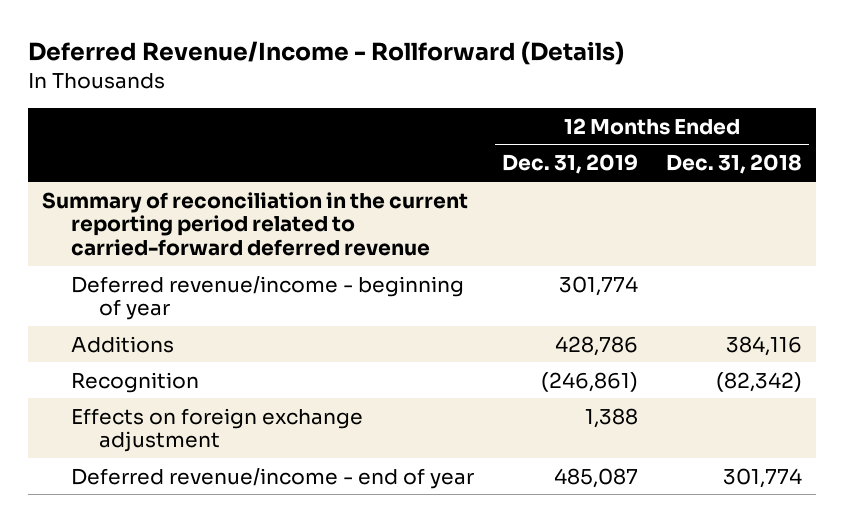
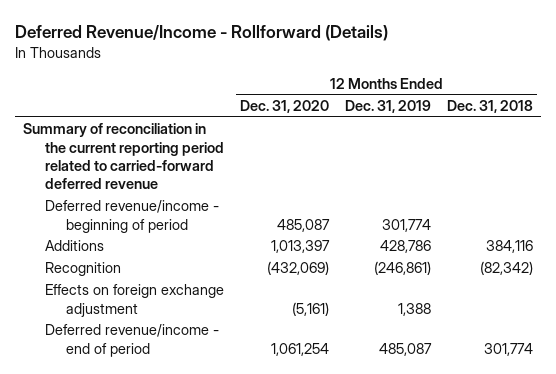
none -> [239,99,329,113] Dec. 31, 2020
[70,275,464,321] Deferred revenue/income - beginning of year -> [44,200,219,233] Deferred revenue/income - beginning of period
[70,467,474,489] Deferred revenue/income - end of year -> [44,324,219,357] Deferred revenue/income - end of period

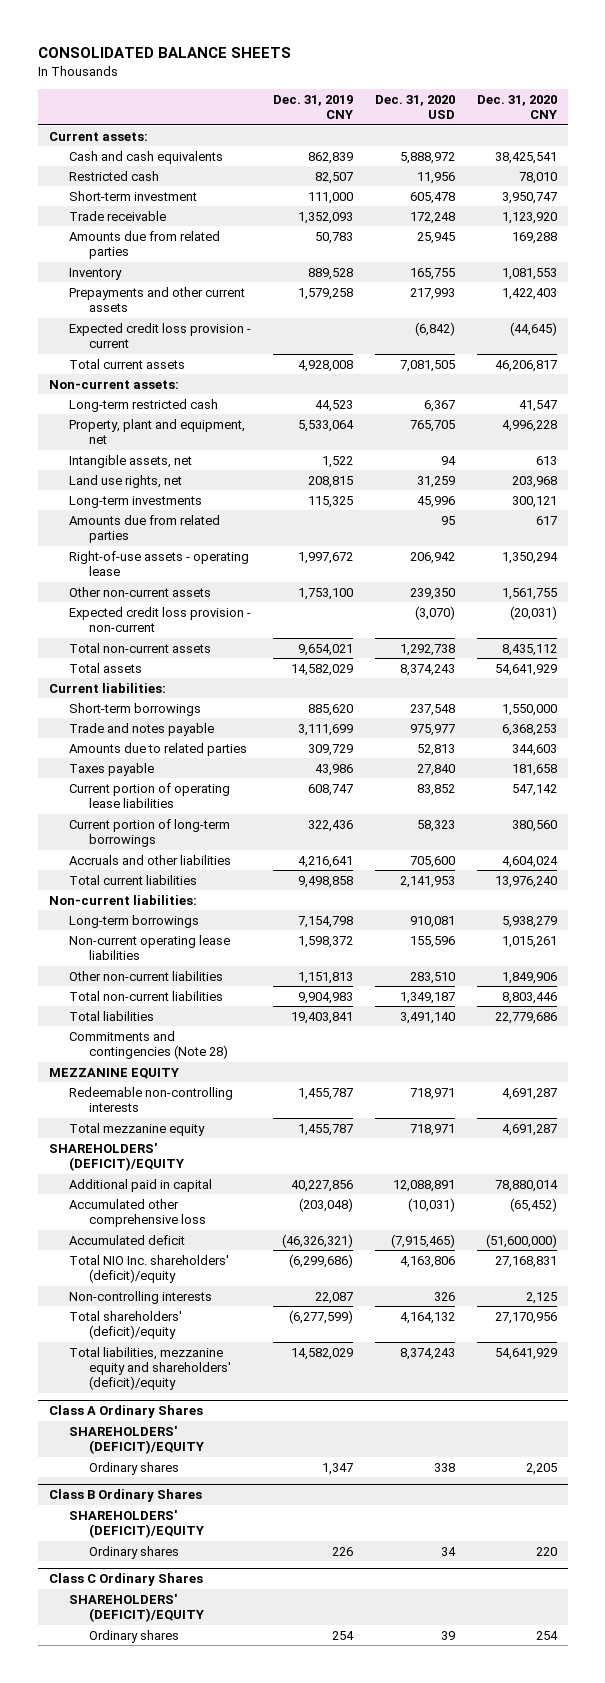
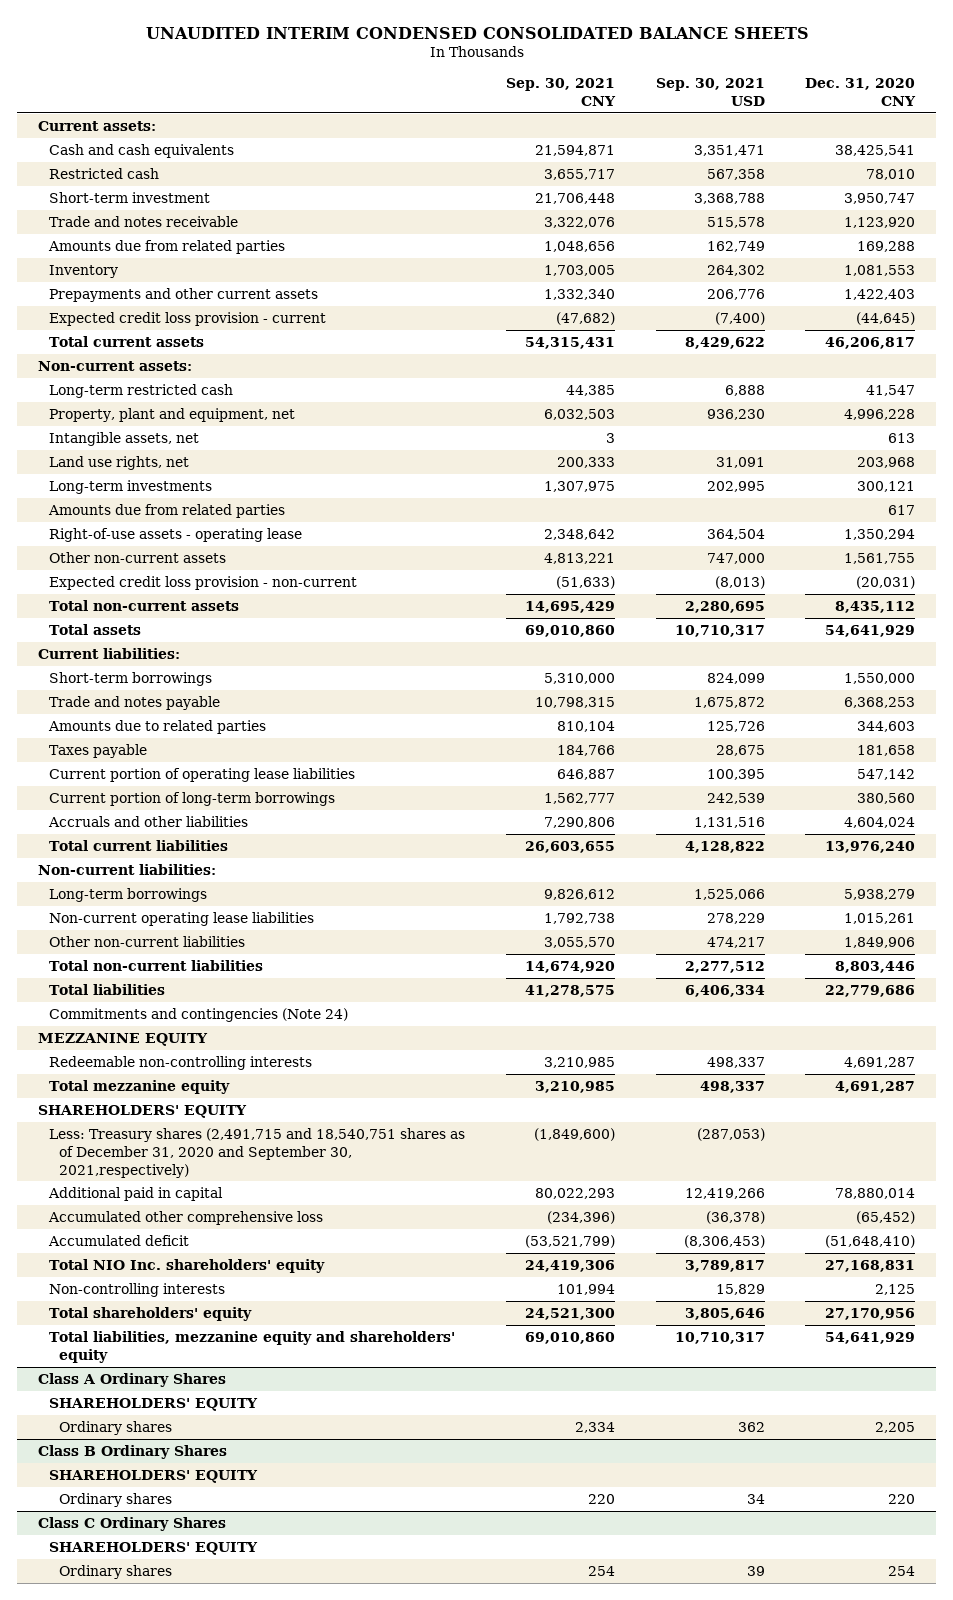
[37,47,291,59] CONSOLIDATED BALANCE SHEETS -> [145,26,809,39] UNAUDITED INTERIM CONDENSED CONSOLIDATED BALANCE SHEETS
[272,95,353,120] Dec. 31, 2019 CNY -> none
[374,95,455,120] Dec. 31, 2020 USD -> none
none -> [505,78,616,106] Sep. 30, 2021 CNY
none -> [655,78,765,106] Sep. 30, 2021 USD
[68,210,166,221] Trade receivable -> [48,215,238,227] Trade and notes receivable
[68,1030,229,1060] Commitments and contingencies (Note 28) -> [48,1007,348,1022] Commitments and contingencies (Note 24)
[48,1142,184,1172] SHAREHOLDERS' (DEFICIT)/EQUITY -> [37,1104,247,1118] SHAREHOLDERS' EQUITY
none -> [48,1127,465,1178] Less: Treasury shares (2,491,715 and 18,540,751 shares as of December 31, 2020 and September 30, 2021,respectively)
[485,1233,557,1248] (51,600,000) -> [825,1234,916,1248] (51,648,410)
[68,1254,229,1284] Total NIO Inc. shareholders' (deficit)/equity -> [48,1258,325,1273] Total NIO Inc. shareholders' equity
[68,1310,182,1340] Total shareholders' (deficit)/equity -> [48,1306,252,1321] Total shareholders' equity
[68,1346,232,1391] Total liabilities, mezzanine equity and shareholders' (deficit)/equity -> [48,1330,455,1363] Total liabilities, mezzanine equity and shareholders' equity
[68,1425,205,1455] SHAREHOLDERS' (DEFICIT)/EQUITY -> [48,1397,258,1411] SHAREHOLDERS' EQUITY
[68,1509,205,1539] SHAREHOLDERS' (DEFICIT)/EQUITY -> [48,1469,258,1483] SHAREHOLDERS' EQUITY
[68,1593,205,1623] SHAREHOLDERS' (DEFICIT)/EQUITY -> [48,1541,258,1555] SHAREHOLDERS' EQUITY

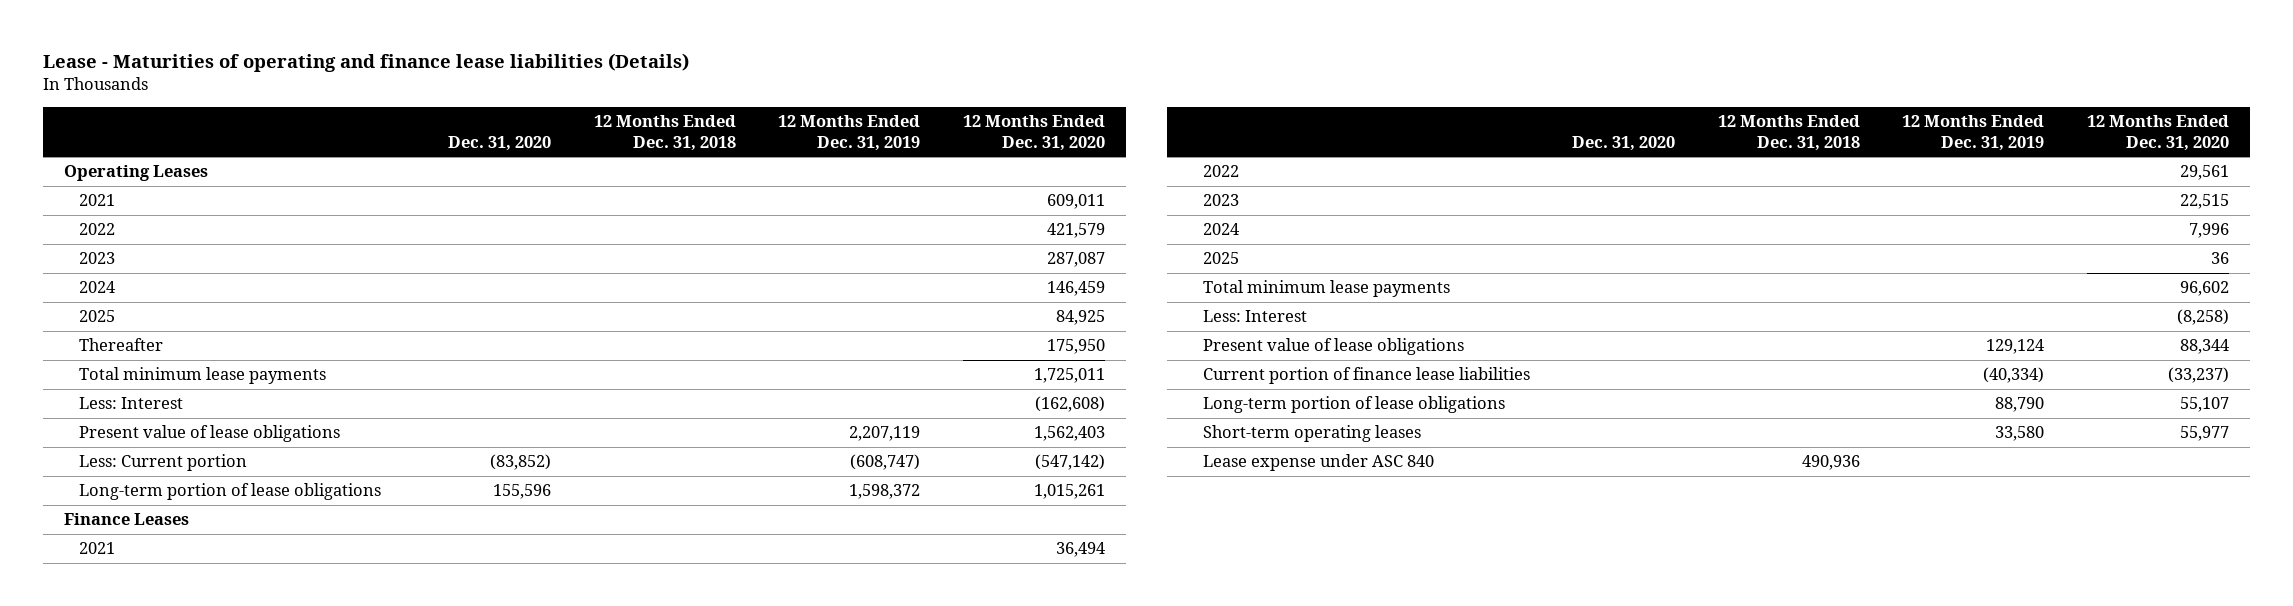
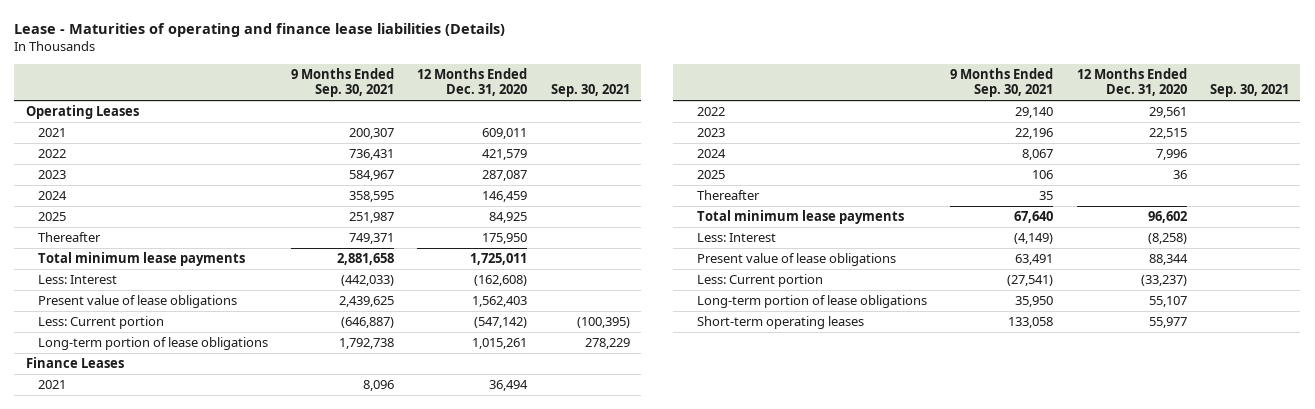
[448,135,552,151] Dec. 31, 2020 -> none
[593,114,736,151] 12 Months Ended Dec. 31, 2018 -> none
[778,114,921,151] 12 Months Ended Dec. 31, 2019 -> none
none -> [291,68,395,98] 9 Months Ended Sep. 30, 2021
none -> [550,84,630,98] Sep. 30, 2021
none -> [697,190,761,201] Thereafter
[1202,367,1530,385] Current portion of finance lease liabilities -> [697,274,824,288] Less: Current portion
[1202,454,1434,472] Lease expense under ASC 840 -> none

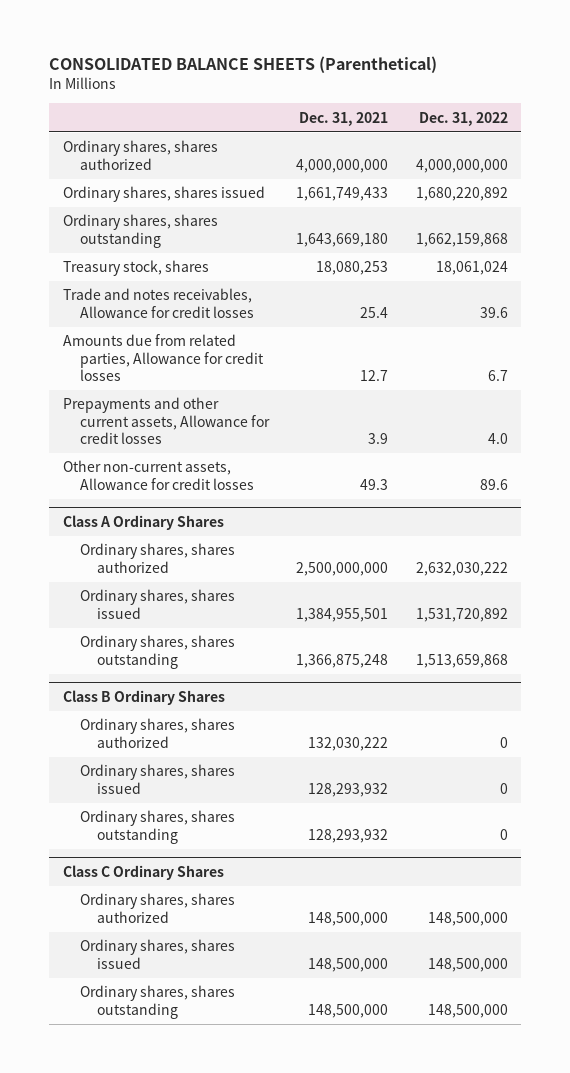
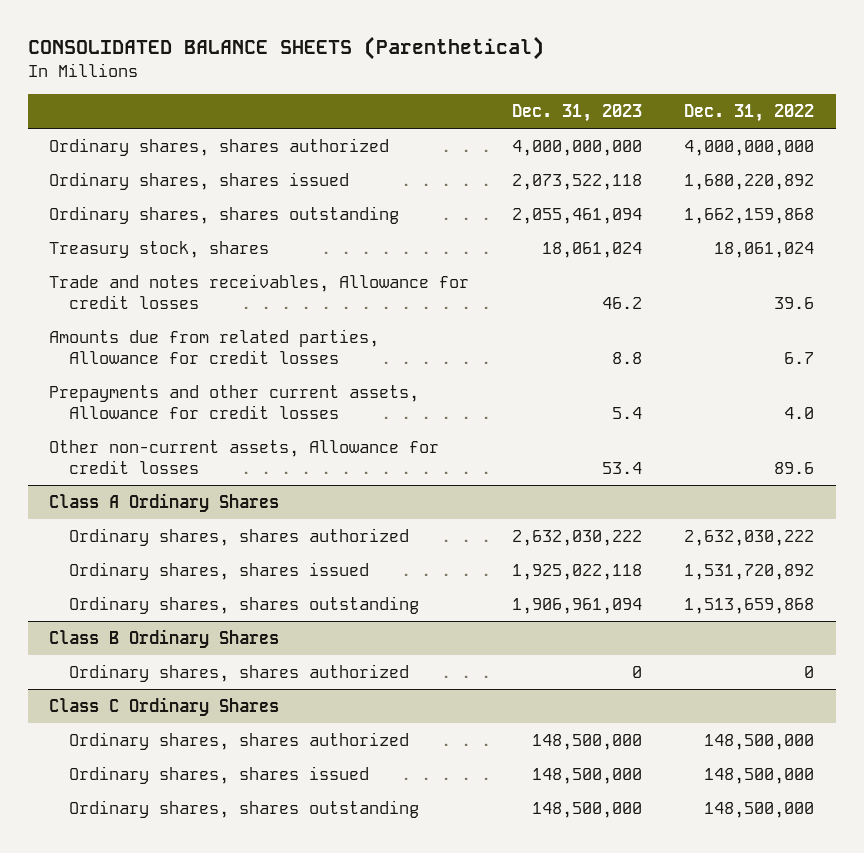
[299,111,389,126] Dec. 31, 2021 -> none
none -> [511,104,642,123] Dec. 31, 2023
[79,764,235,794] Ordinary shares, shares issued -> none
[79,810,235,844] Ordinary shares, shares outstanding -> none

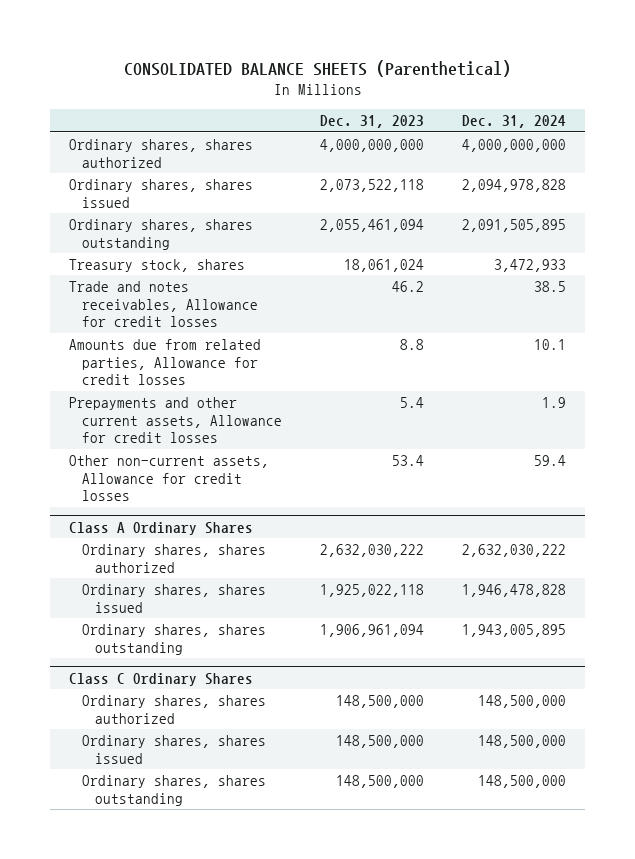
[684,104,815,123] Dec. 31, 2022 -> none
none -> [462,115,567,129] Dec. 31, 2024
[49,628,280,648] Class B Ordinary Shares -> none
[69,663,410,682] Ordinary shares, shares authorized -> none

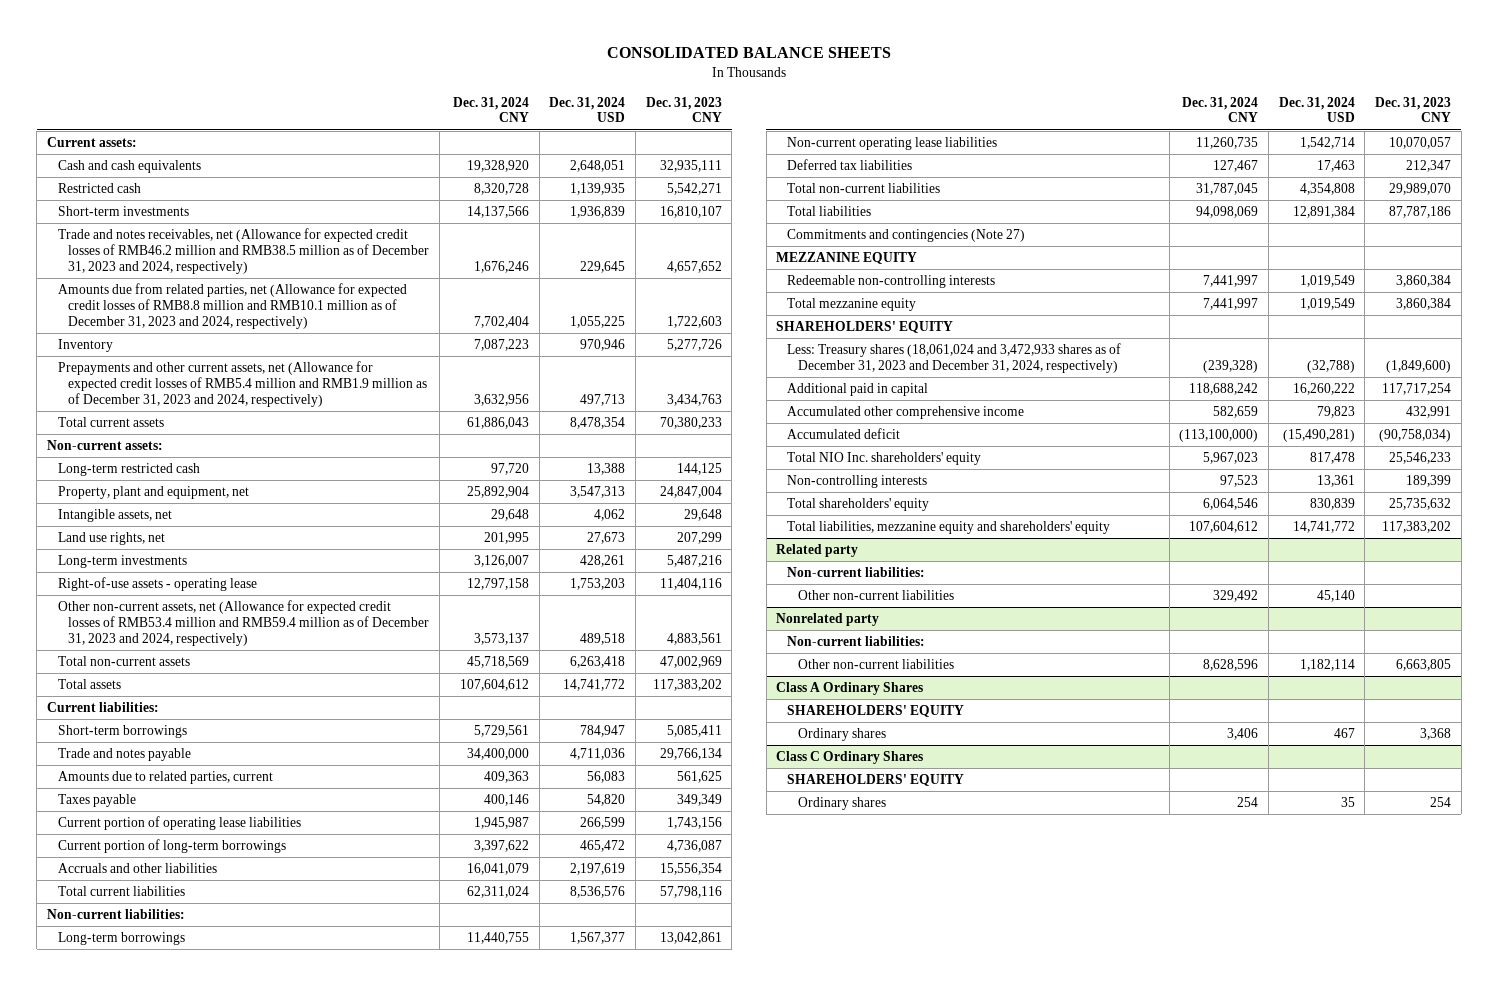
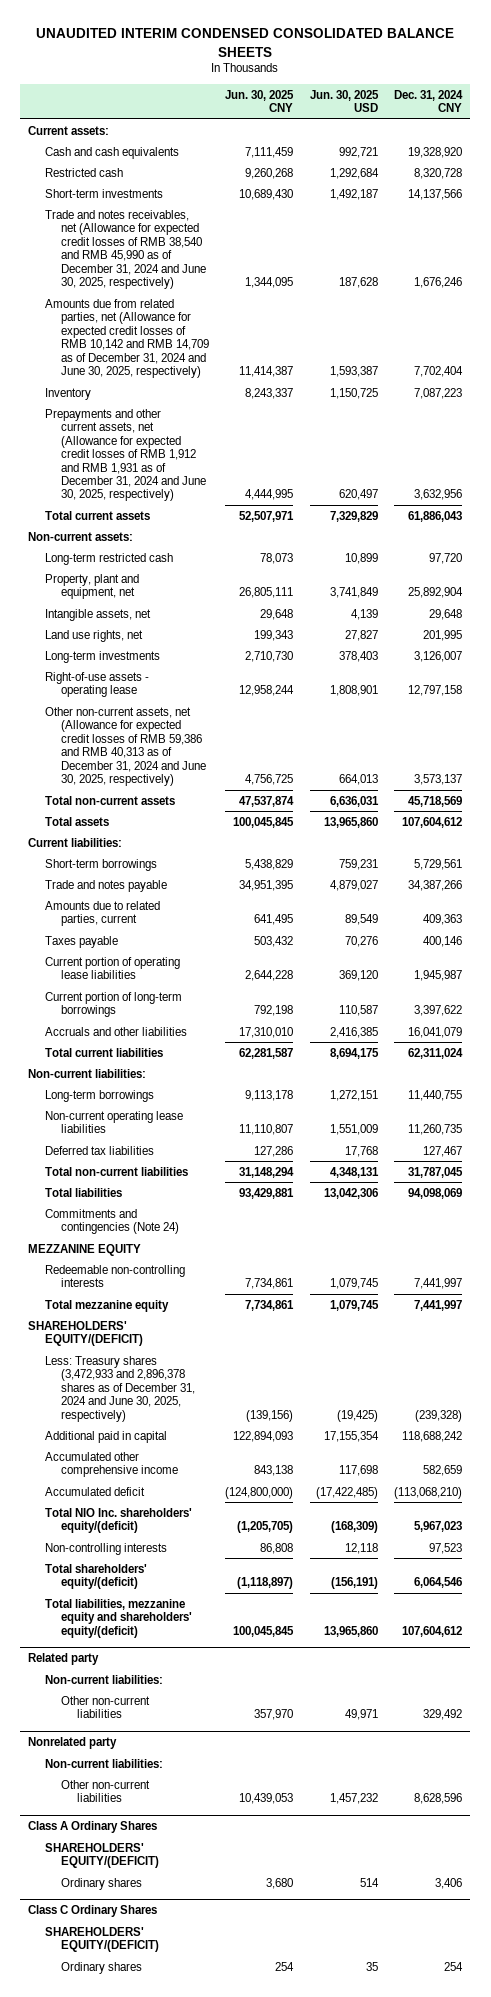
[607,47,892,59] CONSOLIDATED BALANCE SHEETS -> [36,28,455,57] UNAUDITED INTERIM CONDENSED CONSOLIDATED BALANCE SHEETS
[549,96,626,123] Dec. 31, 2024 USD -> none
[645,96,722,123] Dec. 31, 2023 CNY -> none
none -> [225,89,295,113] Jun. 30, 2025 CNY
none -> [309,89,379,113] Jun. 30, 2025 USD
[57,228,430,275] Trade and notes receivables, net (Allowance for expected credit losses of RMB46.2 million and RMB38.5 million as of December 31, 2023 and 2024, respectively) -> [44,209,207,290] Trade and notes receivables, net (Allowance for expected credit losses of RMB 38,540 and RMB 45,990 as of December 31, 2024 and June 30, 2025, respectively)
[57,283,407,330] Amounts due from related parties, net (Allowance for expected credit losses of RMB8.8 million and RMB10.1 million as of December 31, 2023 and 2024, respectively) -> [44,298,210,379] Amounts due from related parties, net (Allowance for expected credit losses of RMB 10,142 and RMB 14,709 as of December 31, 2024 and June 30, 2025, respectively)
[57,361,428,408] Prepayments and other current assets, net (Allowance for expected credit losses of RMB5.4 million and RMB1.9 million as of December 31, 2023 and 2024, respectively) -> [44,408,207,502] Prepayments and other current assets, net (Allowance for expected credit losses of RMB 1,912 and RMB 1,931 as of December 31, 2024 and June 30, 2025, respectively)
[57,600,430,647] Other non-current assets, net (Allowance for expected credit losses of RMB53.4 million and RMB59.4 million as of December 31, 2023 and 2024, respectively) -> [44,706,207,787] Other non-current assets, net (Allowance for expected credit losses of RMB 59,386 and RMB 40,313 as of December 31, 2024 and June 30, 2025, respectively)
[466,748,529,761] 34,400,000 -> [408,879,463,891] 34,387,266
[787,229,1026,243] Commitments and contingencies (Note 27) -> [44,1208,180,1235] Commitments and contingencies (Note 24)
[776,321,954,334] SHAREHOLDERS' EQUITY -> [28,1320,143,1347] SHAREHOLDERS' EQUITY/(DEFICIT)
[787,343,1122,374] Less: Treasury shares (18,061,024 and 3,472,933 shares as of December 31, 2023 and December 31, 2024, respectively) -> [44,1355,196,1422] Less: Treasury shares (3,472,933 and 2,896,378 shares as of December 31, 2024 and June 30, 2025, respectively)
[1179,429,1259,443] (113,100,000) -> [394,1486,463,1499] (113,068,210)
[787,452,982,466] Total NIO Inc. shareholders' equity -> [44,1507,192,1534] Total NIO Inc. shareholders' equity/(deficit)
[787,498,930,512] Total shareholders' equity -> [44,1563,147,1590] Total shareholders' equity/(deficit)
[787,521,1111,535] Total liabilities, mezzanine equity and shareholders' equity -> [44,1598,193,1638] Total liabilities, mezzanine equity and shareholders' equity/(deficit)
[787,705,965,718] SHAREHOLDERS' EQUITY -> [44,1842,160,1869] SHAREHOLDERS' EQUITY/(DEFICIT)
[787,774,965,787] SHAREHOLDERS' EQUITY -> [44,1926,160,1953] SHAREHOLDERS' EQUITY/(DEFICIT)

